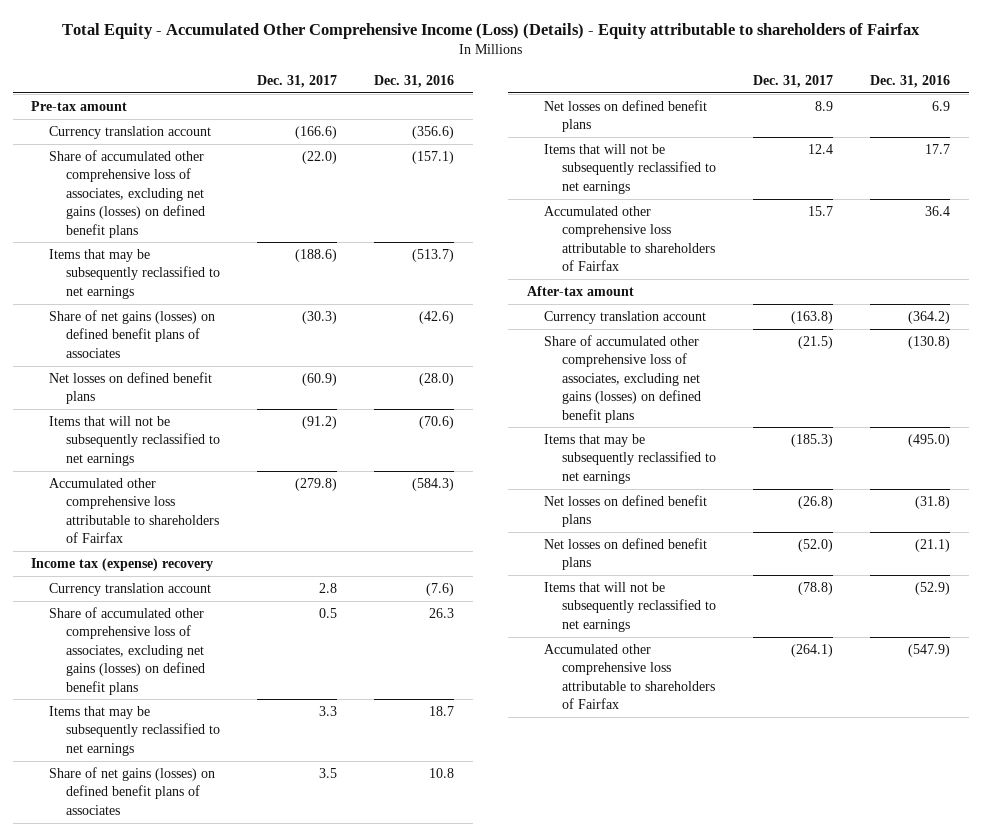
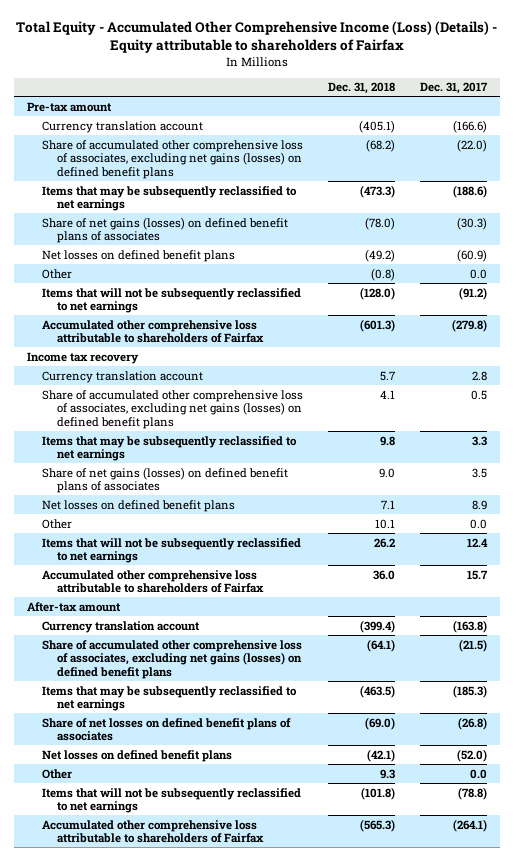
[374,75,455,89] Dec. 31, 2016 -> none
none -> [328,82,396,95] Dec. 31, 2018
none -> [41,268,72,279] Other
[31,557,214,571] Income tax (expense) recovery -> [26,351,139,364] Income tax recovery
none -> [41,518,72,529] Other
[544,494,708,528] Net losses on defined benefit plans -> [41,717,291,742] Share of net losses on defined benefit plans of associates
none -> [41,768,72,779] Other

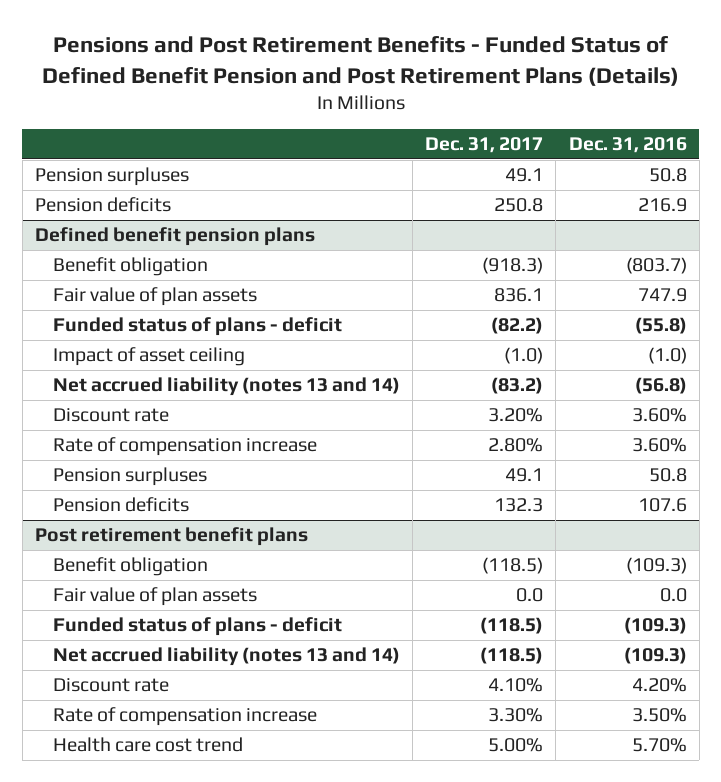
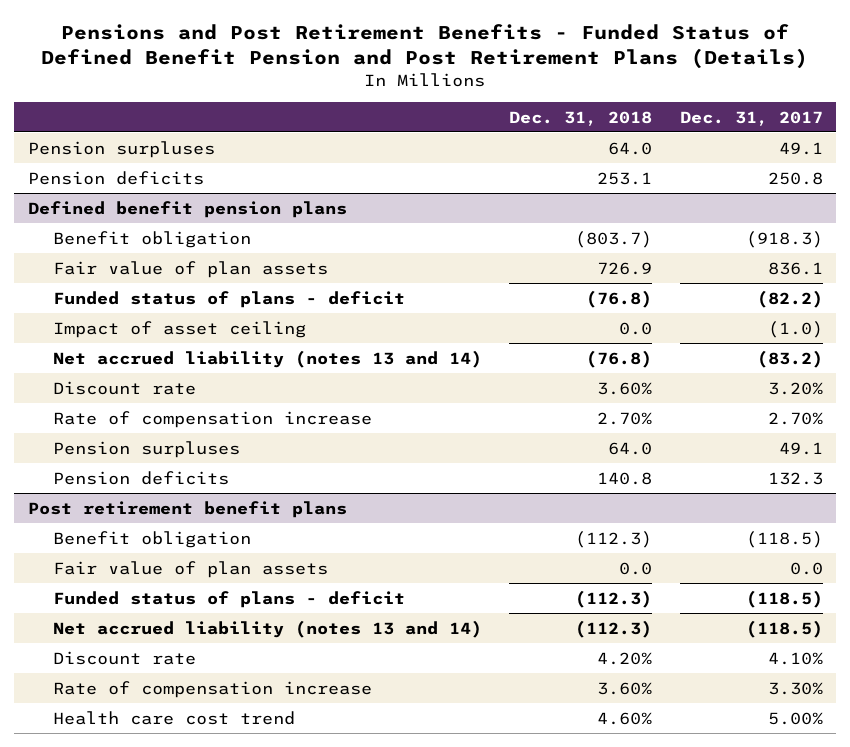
[568,137,687,154] Dec. 31, 2016 -> none
none -> [509,110,653,126] Dec. 31, 2018
[488,438,544,453] 2.80% -> [767,411,823,425] 2.70%

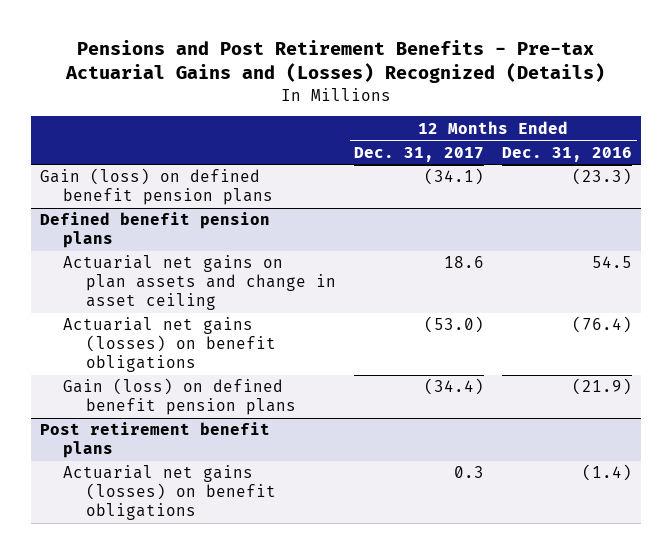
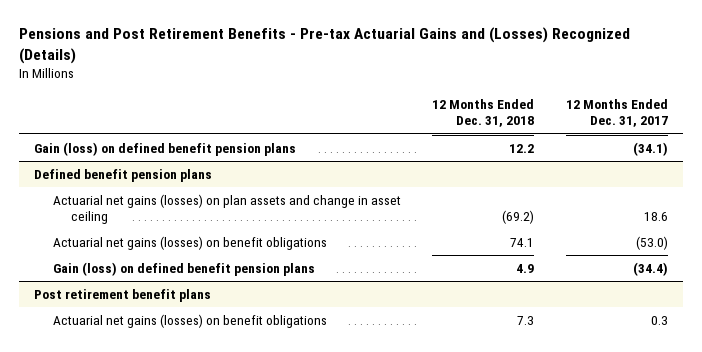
[502,146,633,162] Dec. 31, 2016 -> none
none -> [432,98,535,128] 12 Months Ended Dec. 31, 2018
[63,255,337,311] Actuarial net gains on plan assets and change in asset ceiling -> [52,193,401,225] Actuarial net gains (losses) on plan assets and change in asset ceiling

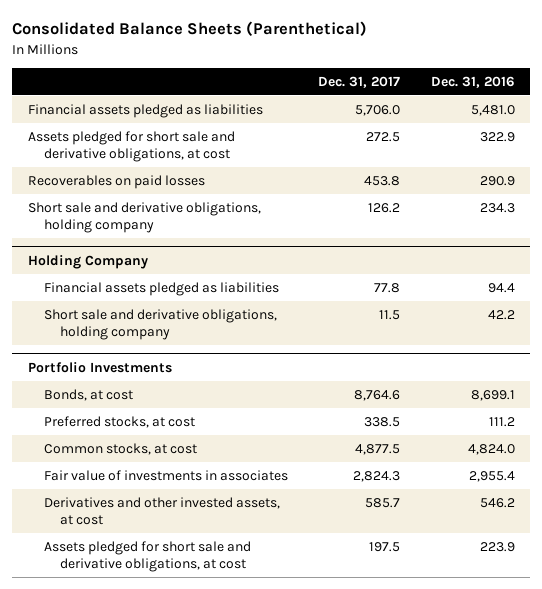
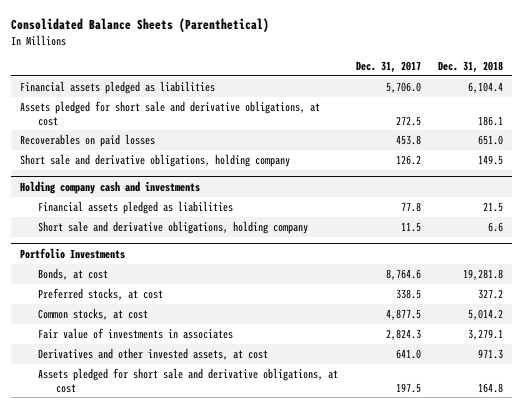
[430,75,515,88] Dec. 31, 2016 -> none
none -> [438,60,504,73] Dec. 31, 2018
[27,254,148,269] Holding Company -> [20,180,201,194] Holding company cash and investments
[365,497,401,508] 585.7 -> [395,348,421,359] 641.0

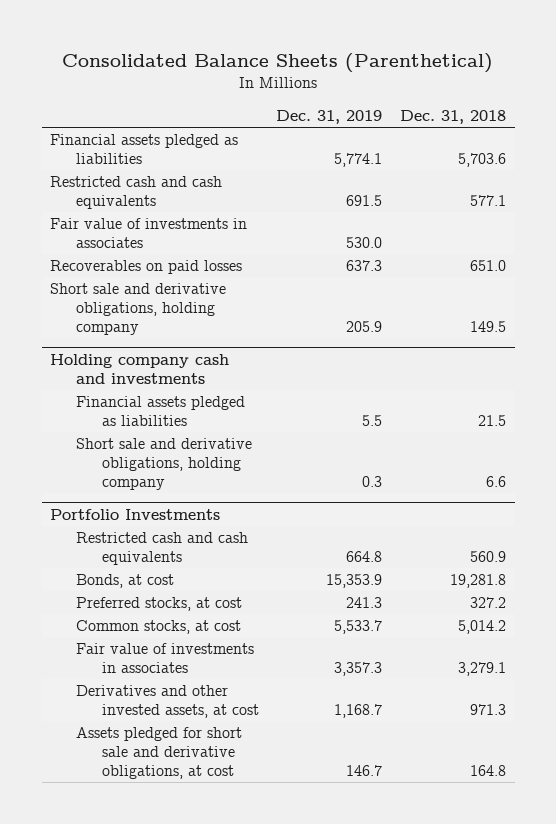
[355,60,421,73] Dec. 31, 2017 -> none
none -> [276,110,383,125] Dec. 31, 2019
[20,100,321,126] Assets pledged for short sale and derivative obligations, at cost -> none
[468,81,504,93] 6,104.4 -> [457,153,506,168] 5,703.6
none -> [50,176,223,210] Restricted cash and cash equivalents
none -> [50,218,248,249] Fair value of investments in associates
none -> [76,532,249,566] Restricted cash and cash equivalents

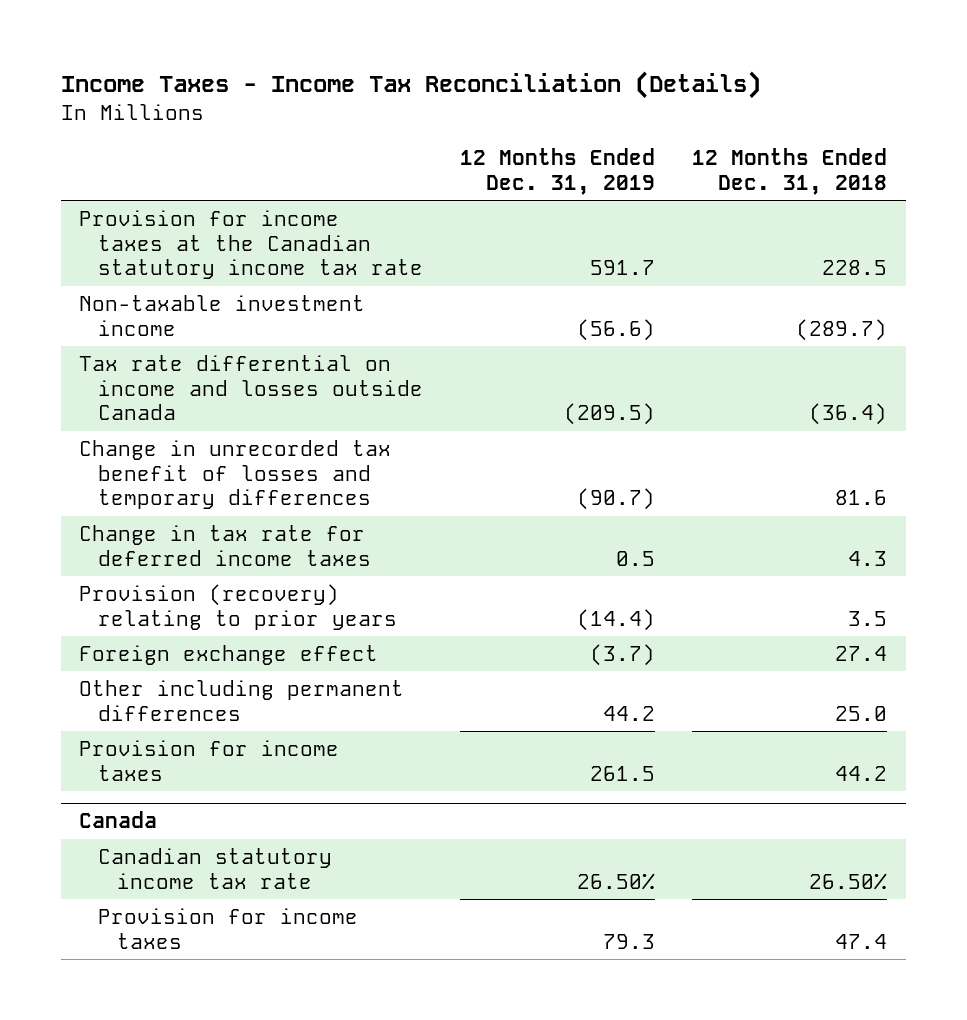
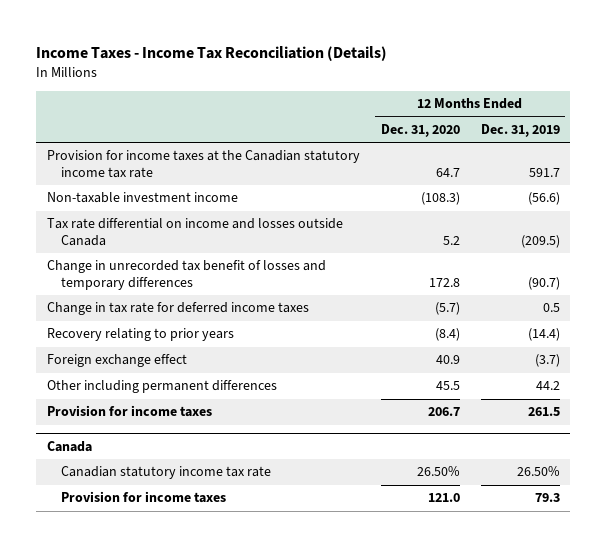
[692,148,888,195] 12 Months Ended Dec. 31, 2018 -> none
none -> [380,123,460,137] Dec. 31, 2020
[79,583,398,630] Provision (recovery) relating to prior years -> [46,328,234,342] Recovery relating to prior years

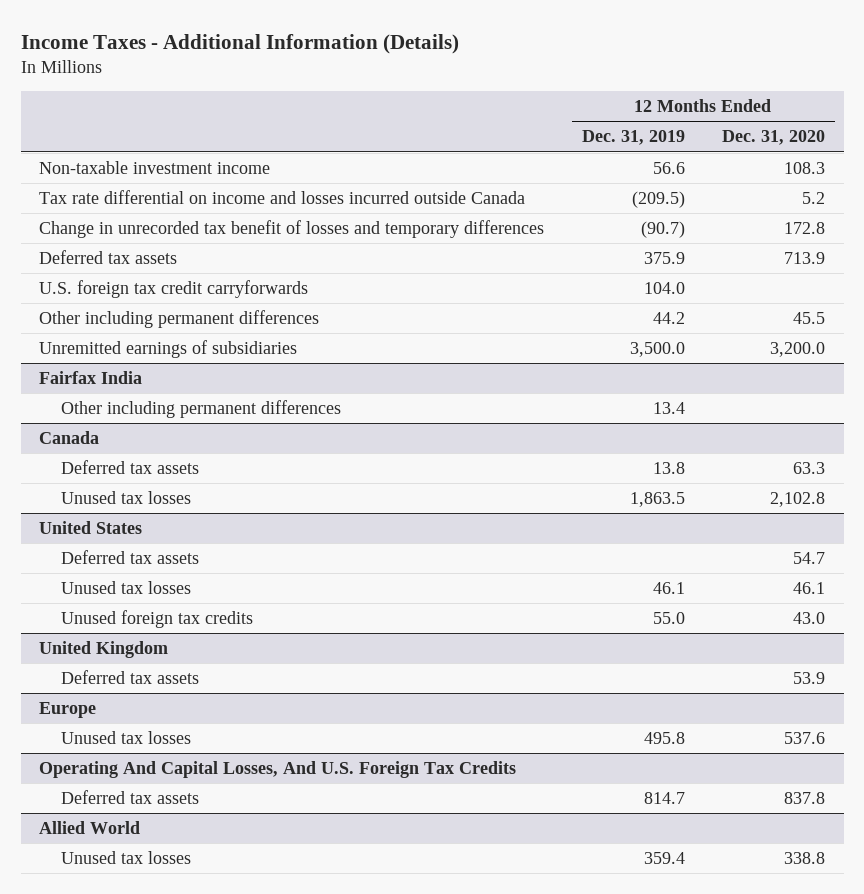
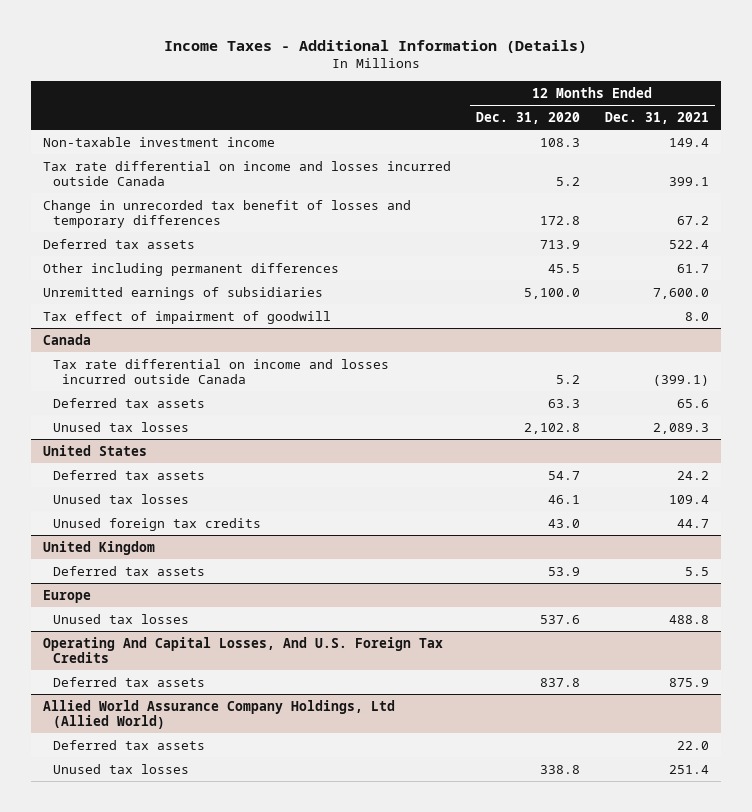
[581,130,685,146] Dec. 31, 2019 -> none
none -> [604,112,709,125] Dec. 31, 2021
[39,279,309,298] U.S. foreign tax credit carryforwards -> none
[39,370,143,384] Fairfax India -> none
[61,399,342,418] Other including permanent differences -> none
[770,341,826,357] 3,200.0 -> [523,287,580,299] 5,100.0
none -> [43,310,332,324] Tax effect of impairment of goodwill
none -> [52,358,389,384] Tax rate differential on income and losses incurred outside Canada
[39,820,141,834] Allied World -> [43,699,396,729] Allied World Assurance Company Holdings, Ltd (Allied World)
none -> [52,739,205,750] Deferred tax assets

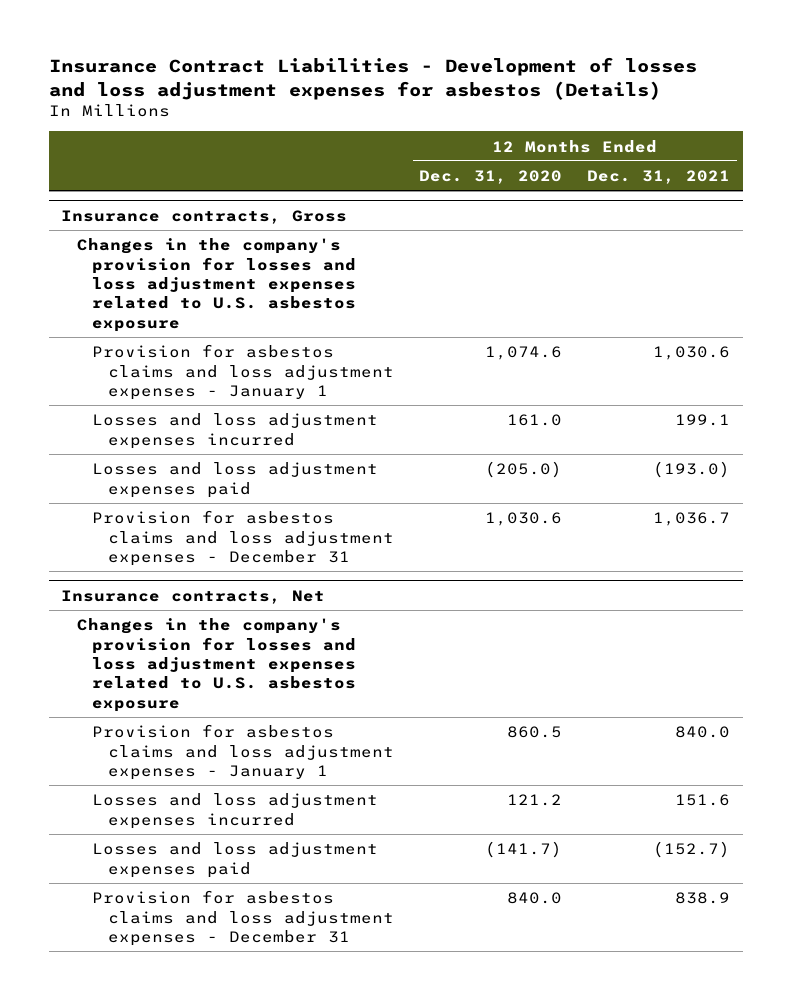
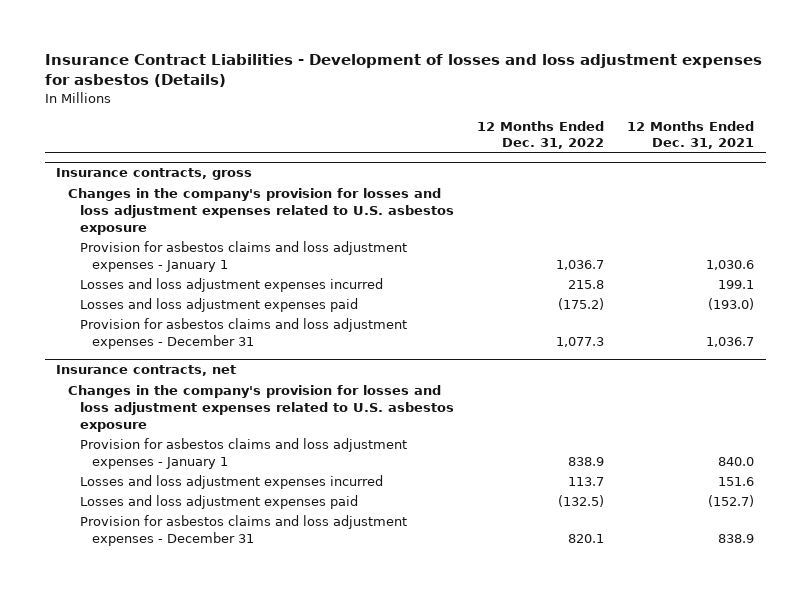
[419,170,563,185] Dec. 31, 2020 -> none
none -> [477,120,605,150] 12 Months Ended Dec. 31, 2022
[61,209,348,224] Insurance contracts, Gross -> [56,168,253,181] Insurance contracts, gross
[61,589,326,604] Insurance contracts, Net -> [56,365,237,377] Insurance contracts, net

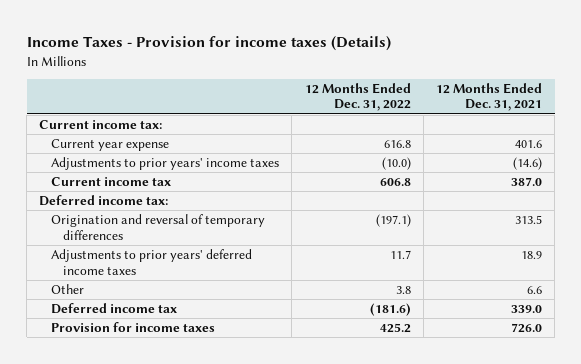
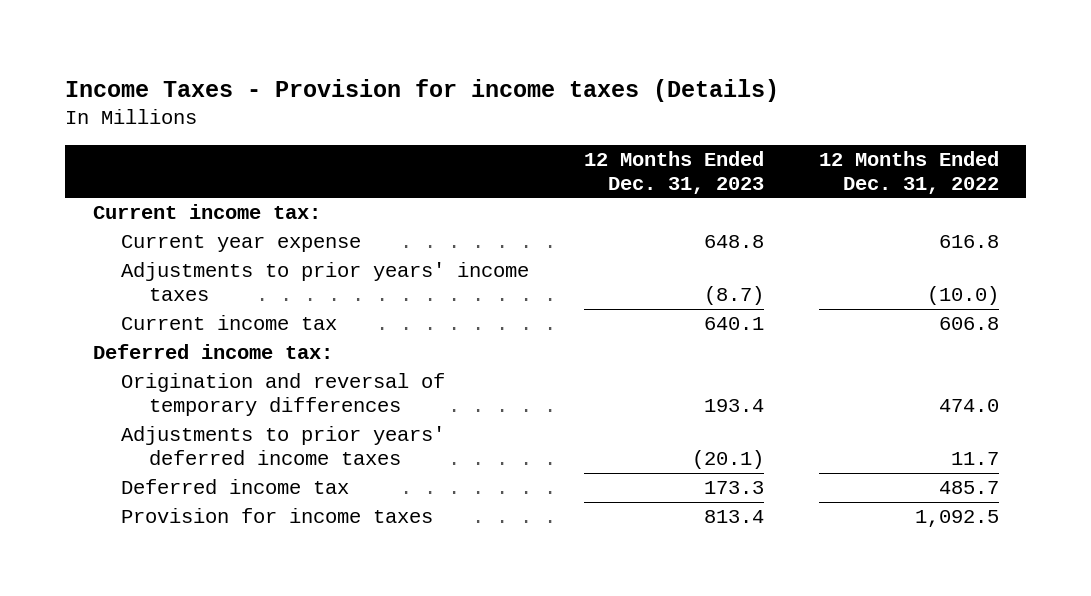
[435,82,542,112] 12 Months Ended Dec. 31, 2021 -> none
none -> [583,150,764,194] 12 Months Ended Dec. 31, 2023
[375,213,411,227] (197.1) -> [938,398,999,412] 474.0
[51,283,85,294] Other -> none
[369,302,411,316] (181.6) -> [938,481,999,495] 485.7
[379,322,411,333] 425.2 -> [914,510,999,528] 1,092.5

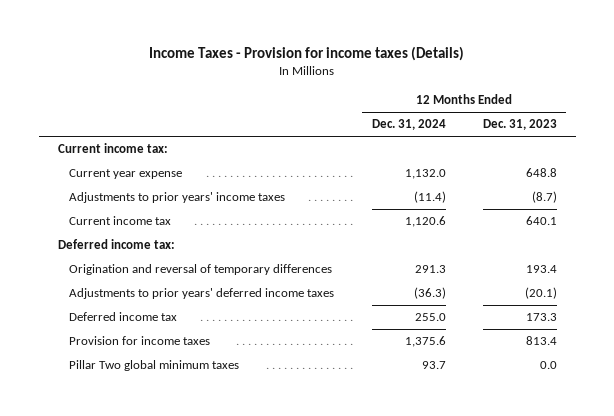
[818,150,999,194] 12 Months Ended Dec. 31, 2022 -> none
none -> [371,119,446,131] Dec. 31, 2024
none -> [69,360,240,372] Pillar Two global minimum taxes

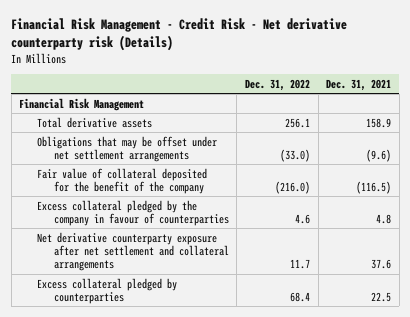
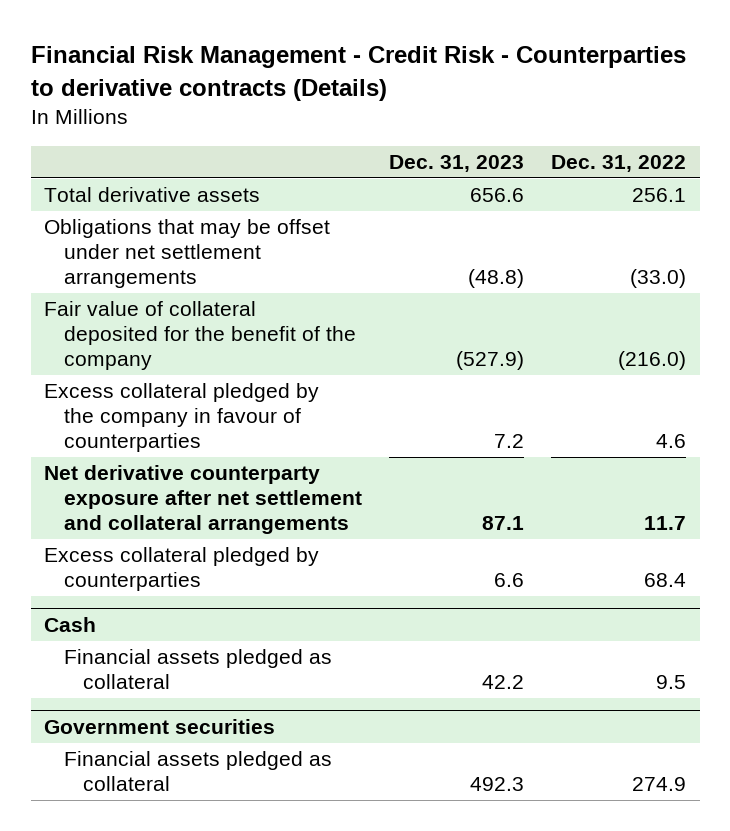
[11,18,348,52] Financial Risk Management - Credit Risk - Net derivative counterparty risk (Details) -> [30,46,686,102] Financial Risk Management - Credit Risk - Counterparties to derivative contracts (Details)
[326,78,392,91] Dec. 31, 2021 -> none
none -> [388,155,524,173] Dec. 31, 2023
[19,97,145,111] Financial Risk Management -> none
none -> [44,616,97,632] Cash
none -> [63,649,332,690] Financial assets pledged as collateral
none -> [44,718,276,734] Government securities
none -> [63,751,332,792] Financial assets pledged as collateral

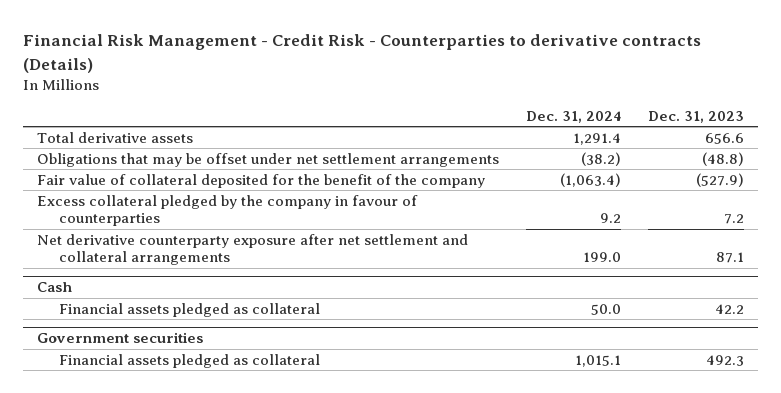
[550,155,686,173] Dec. 31, 2022 -> none
none -> [526,110,622,123] Dec. 31, 2024
[44,547,320,592] Excess collateral pledged by counterparties -> none

